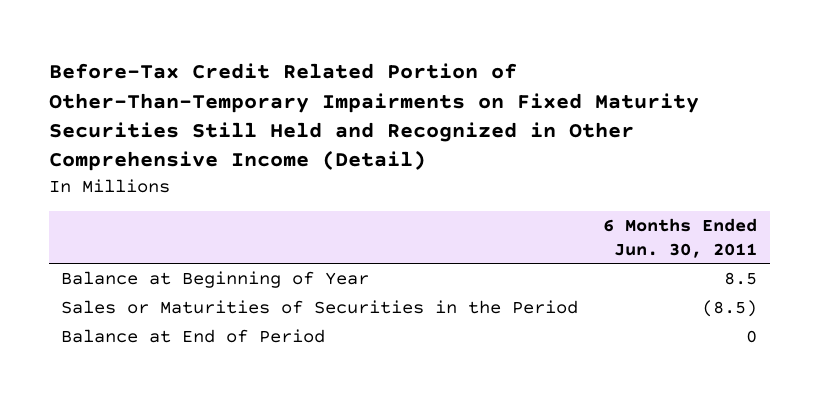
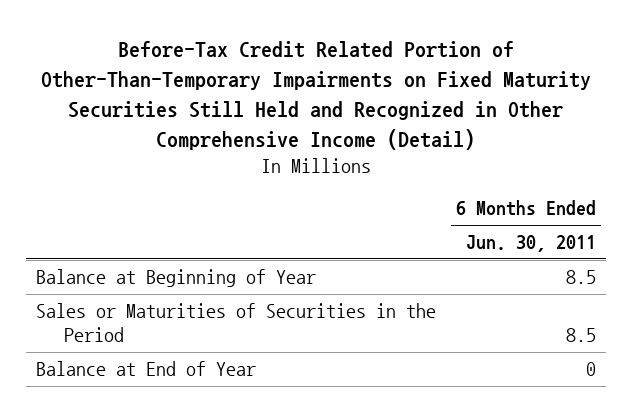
[702,299,758,317] (8.5) -> [566,328,597,343] 8.5
[61,328,326,343] Balance at End of Period -> [36,360,257,376] Balance at End of Year

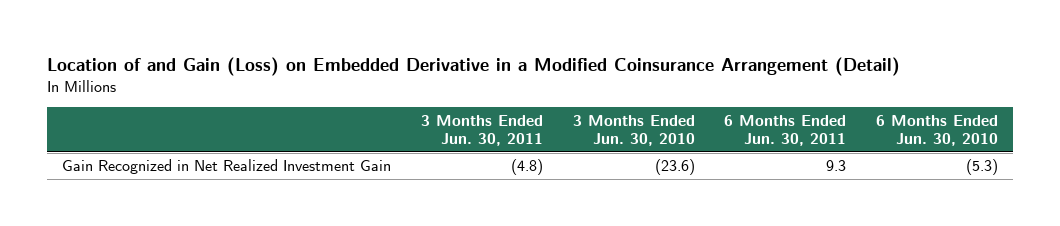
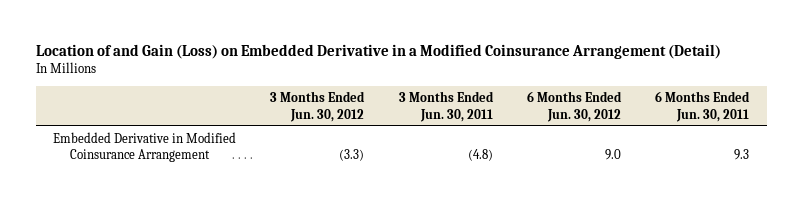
[572,114,695,147] 3 Months Ended Jun. 30, 2010 -> none
[876,114,999,147] 6 Months Ended Jun. 30, 2010 -> none
none -> [270,91,366,122] 3 Months Ended Jun. 30, 2012
none -> [527,91,623,122] 6 Months Ended Jun. 30, 2012
[61,159,391,175] Gain Recognized in Net Realized Investment Gain -> [53,132,237,163] Embedded Derivative in Modified Coinsurance Arrangement

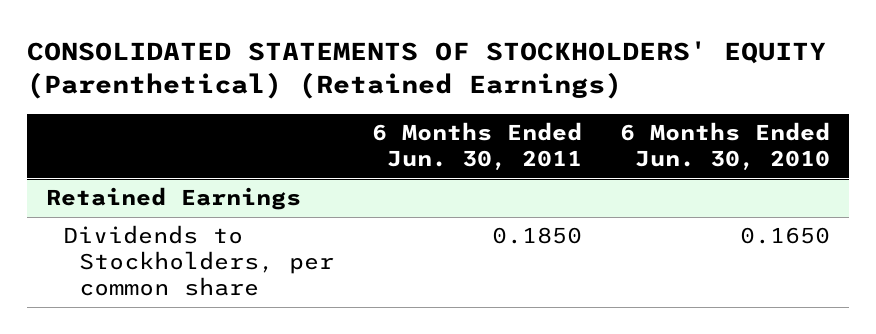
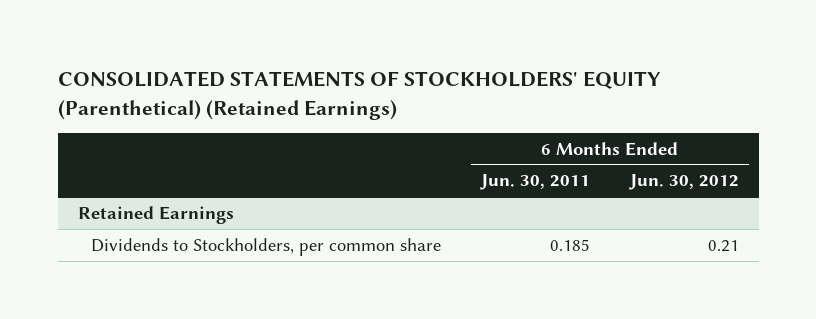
[620,122,831,171] 6 Months Ended Jun. 30, 2010 -> none
none -> [628,174,739,191] Jun. 30, 2012
[492,227,583,245] 0.1850 -> [549,238,590,251] 0.185

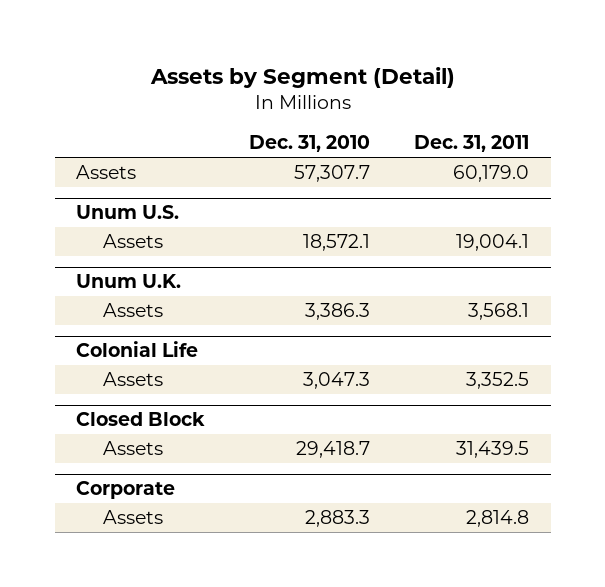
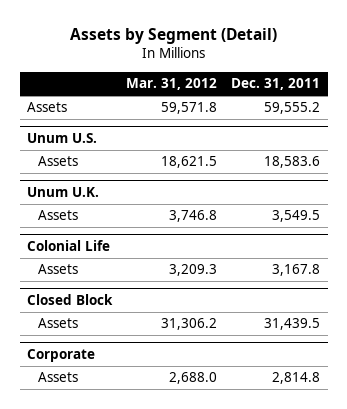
[249,135,371,153] Dec. 31, 2010 -> none
none -> [126,78,218,91] Mar. 31, 2012
[452,165,529,183] 60,179.0 -> [264,102,321,115] 59,555.2
[455,234,529,252] 19,004.1 -> [264,156,321,169] 18,583.6
[467,303,529,321] 3,568.1 -> [272,210,321,223] 3,549.5
[465,372,529,390] 3,352.5 -> [272,264,321,277] 3,167.8

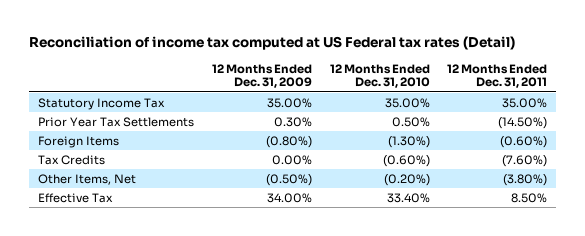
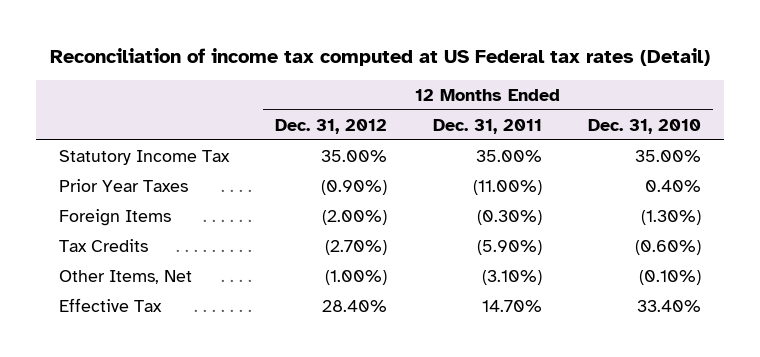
[211,63,312,89] 12 Months Ended Dec. 31, 2009 -> none
none -> [274,118,387,134] Dec. 31, 2012
[38,116,195,127] Prior Year Tax Settlements -> [58,178,188,192] Prior Year Taxes
[391,116,430,127] 0.50% -> [645,179,702,192] 0.40%
[498,116,548,129] (14.50%) -> [472,179,542,195] (11.00%)
[500,135,548,148] (0.60%) -> [476,209,542,225] (0.30%)
[502,154,548,167] (7.60%) -> [476,239,542,255] (5.90%)
[383,173,430,186] (0.20%) -> [639,269,702,285] (0.10%)
[503,173,548,186] (3.80%) -> [481,269,542,285] (3.10%)
[511,192,548,203] 8.50% -> [481,299,542,312] 14.70%

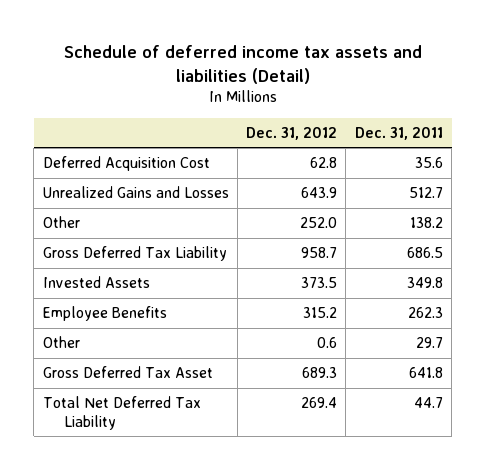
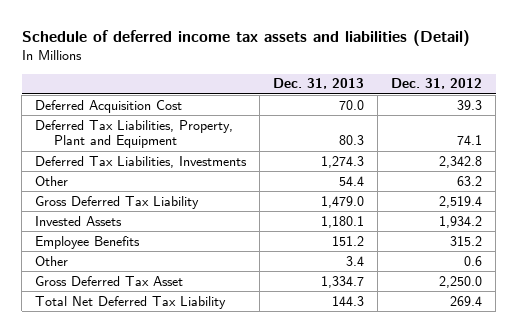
[354,126,443,140] Dec. 31, 2011 -> none
none -> [273,78,365,90] Dec. 31, 2013
[42,186,229,199] Unrealized Gains and Losses -> none
[310,157,338,169] 62.8 -> [457,99,483,110] 39.3
none -> [35,119,234,149] Deferred Tax Liabilities, Property, Plant and Equipment
none -> [35,155,248,168] Deferred Tax Liabilities, Investments
[300,217,338,229] 252.0 -> [457,175,483,186] 63.2
[301,247,338,259] 958.7 -> [439,195,483,208] 2,519.4
[301,277,338,289] 373.5 -> [439,215,483,228] 1,934.2
[302,367,338,379] 689.3 -> [439,275,483,288] 2,250.0

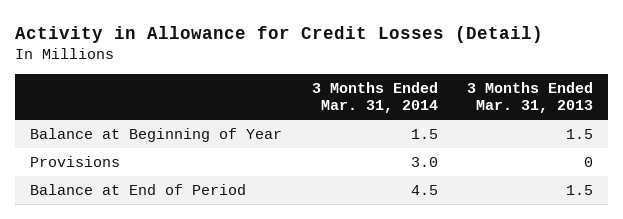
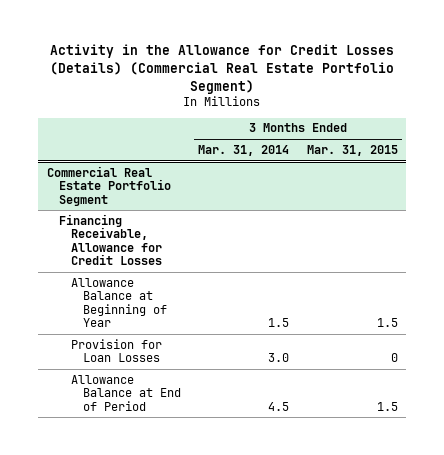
[15,25,544,43] Activity in Allowance for Credit Losses (Detail) -> [50,44,395,94] Activity in the Allowance for Credit Losses (Details) (Commercial Real Estate Portfolio Segment)
[467,81,594,114] 3 Months Ended Mar. 31, 2013 -> none
none -> [306,145,398,157] Mar. 31, 2015
none -> [46,165,171,206] Commercial Real Estate Portfolio Segment
none -> [58,213,162,265] Financing Receivable, Allowance for Credit Losses
[30,127,283,142] Balance at Beginning of Year -> [70,277,167,327] Allowance Balance at Beginning of Year
[30,155,121,167] Provisions -> [70,338,162,363] Provision for Loan Losses
[30,183,247,195] Balance at End of Period -> [70,374,181,411] Allowance Balance at End of Period

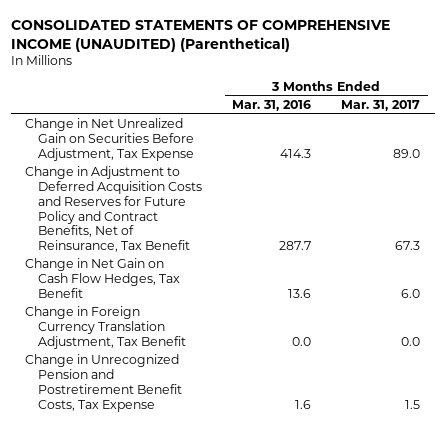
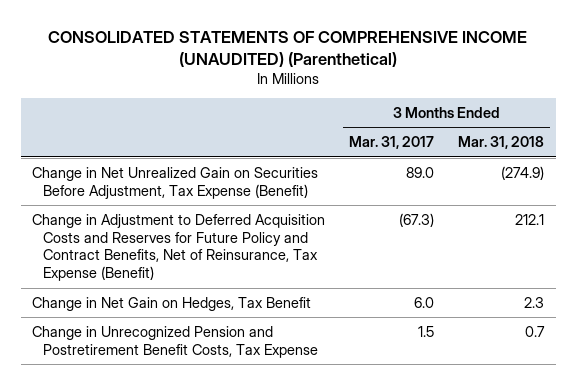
[232,99,312,111] Mar. 31, 2016 -> none
none -> [457,136,544,150] Mar. 31, 2018
[25,306,187,349] Change in Foreign Currency Translation Adjustment, Tax Benefit -> none
[25,118,195,161] Change in Net Unrealized Gain on Securities Before Adjustment, Tax Expense -> [32,166,319,199] Change in Net Unrealized Gain on Securities Before Adjustment, Tax Expense (Benefit)
[25,166,203,253] Change in Adjustment to Deferred Acquisition Costs and Reserves for Future Policy and Contract Benefits, Net of Reinsurance, Tax Benefit -> [32,213,326,282] Change in Adjustment to Deferred Acquisition Costs and Reserves for Future Policy and Contract Benefits, Net of Reinsurance, Tax Expense (Benefit)
[395,241,421,251] 67.3 -> [399,212,435,227] (67.3)
[25,258,181,298] Change in Net Gain on Cash Flow Hedges, Tax Benefit -> [32,296,312,311] Change in Net Gain on Hedges, Tax Benefit

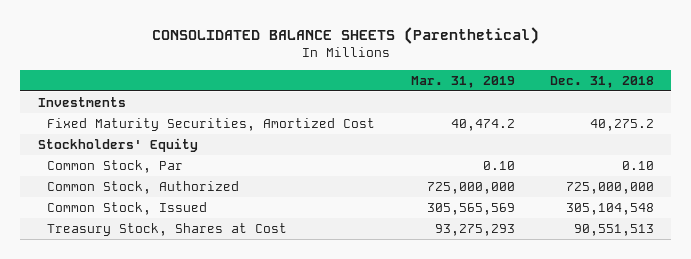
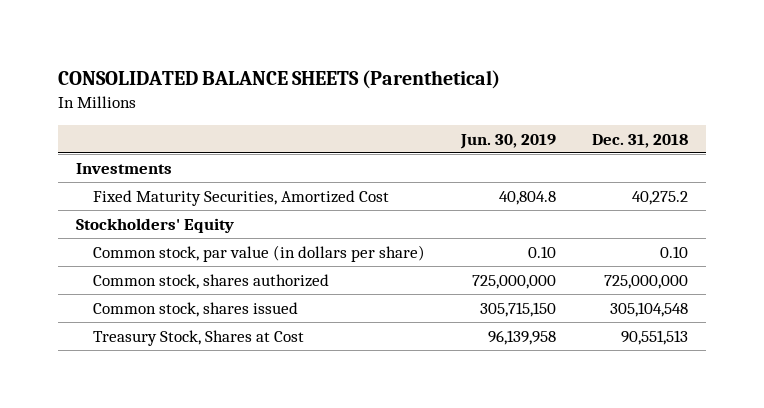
[410,75,515,88] Mar. 31, 2019 -> none
none -> [459,133,556,149] Jun. 30, 2019
[47,159,184,173] Common Stock, Par -> [92,244,425,262] Common stock, par value (in dollars per share)
[47,180,240,194] Common Stock, Authorized -> [92,273,329,289] Common stock, shares authorized
[47,201,208,215] Common Stock, Issued -> [92,301,298,317] Common stock, shares issued

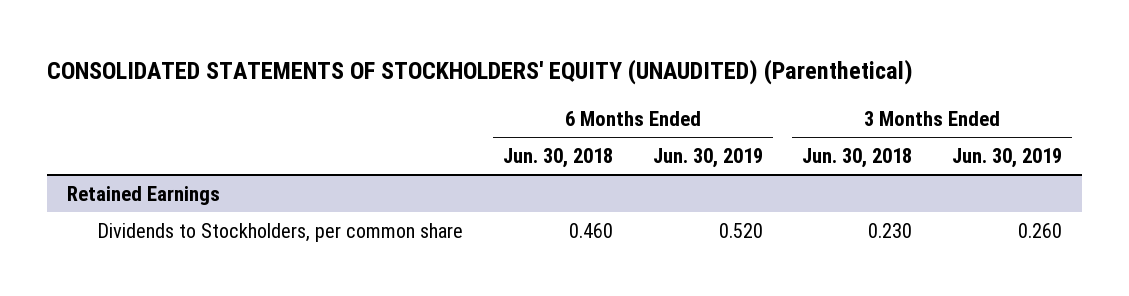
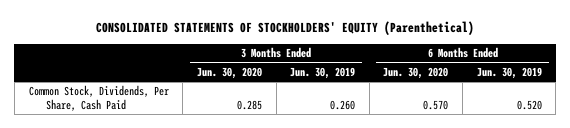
[46,59,913,86] CONSOLIDATED STATEMENTS OF STOCKHOLDERS' EQUITY (UNAUDITED) (Parenthetical) -> [96,21,475,36] CONSOLIDATED STATEMENTS OF STOCKHOLDERS' EQUITY (Parenthetical)
[502,147,613,168] Jun. 30, 2018 -> none
[802,147,913,168] Jun. 30, 2018 -> none
none -> [196,66,262,79] Jun. 30, 2020
none -> [383,66,449,79] Jun. 30, 2020
[66,185,220,205] Retained Earnings -> none
[96,222,463,242] Dividends to Stockholders, per common share -> [28,85,169,111] Common Stock, Dividends, Per Share, Cash Paid

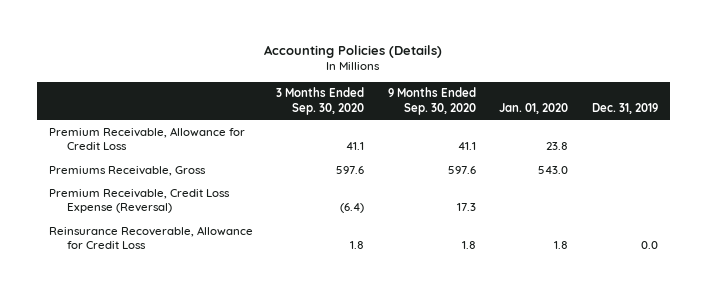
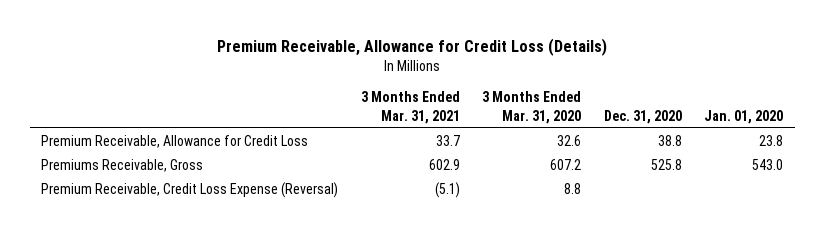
[264,44,443,58] Accounting Policies (Details) -> [217,38,608,57] Premium Receivable, Allowance for Credit Loss (Details)
[276,87,365,115] 3 Months Ended Sep. 30, 2020 -> none
[387,87,476,115] 9 Months Ended Sep. 30, 2020 -> none
[591,102,658,114] Dec. 31, 2019 -> none
none -> [360,91,460,124] 3 Months Ended Mar. 31, 2021
none -> [482,91,582,124] 3 Months Ended Mar. 31, 2020
none -> [603,109,682,124] Dec. 31, 2020
[48,225,253,250] Reinsurance Recoverable, Allowance for Credit Loss -> none

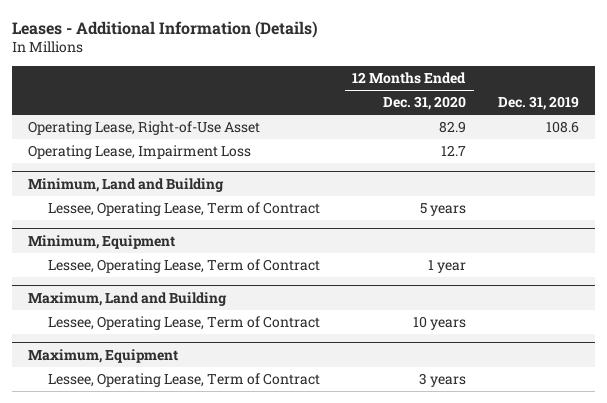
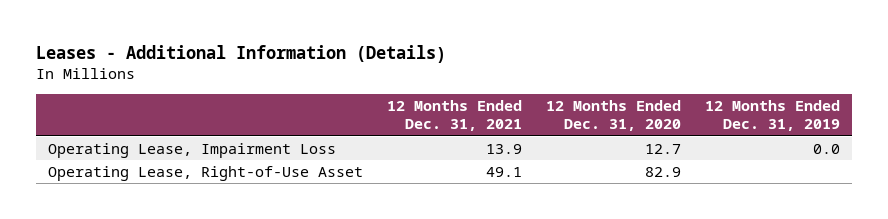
[498,96,580,111] Dec. 31, 2019 -> none
none -> [387,99,523,132] 12 Months Ended Dec. 31, 2021
none -> [705,99,841,132] 12 Months Ended Dec. 31, 2019
[28,177,225,192] Minimum, Land and Building -> none
[48,201,321,216] Lessee, Operating Lease, Term of Contract -> none
[28,234,176,249] Minimum, Equipment -> none
[48,258,321,273] Lessee, Operating Lease, Term of Contract -> none
[28,291,228,306] Maximum, Land and Building -> none
[48,315,321,330] Lessee, Operating Lease, Term of Contract -> none
[28,348,179,363] Maximum, Equipment -> none
[48,372,321,387] Lessee, Operating Lease, Term of Contract -> none
[28,120,261,135] Operating Lease, Right-of-Use Asset -> [47,165,363,181] Operating Lease, Right-of-Use Asset

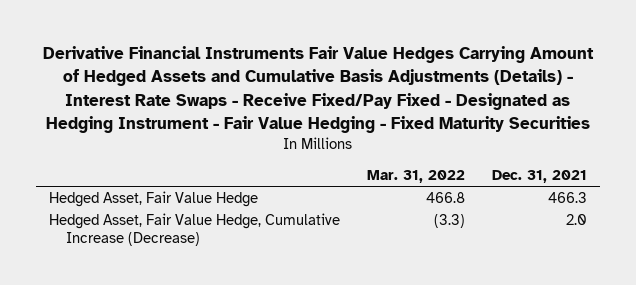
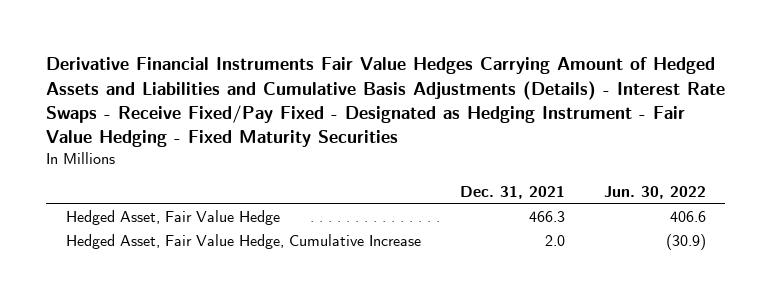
[42,46,594,133] Derivative Financial Instruments Fair Value Hedges Carrying Amount of Hedged Assets and Cumulative Basis Adjustments (Details) - Interest Rate Swaps - Receive Fixed/Pay Fixed - Designated as Hedging Instrument - Fair Value Hedging - Fixed Maturity Securities -> [46,57,726,148] Derivative Financial Instruments Fair Value Hedges Carrying Amount of Hedged Assets and Liabilities and Cumulative Basis Adjustments (Details) - Interest Rate Swaps - Receive Fixed/Pay Fixed - Designated as Hedging Instrument - Fair Value Hedging - Fixed Maturity Securities
[366,170,465,184] Mar. 31, 2022 -> none
none -> [603,186,706,200] Jun. 30, 2022
[49,213,341,246] Hedged Asset, Fair Value Hedge, Cumulative Increase (Decrease) -> [65,234,421,250] Hedged Asset, Fair Value Hedge, Cumulative Increase

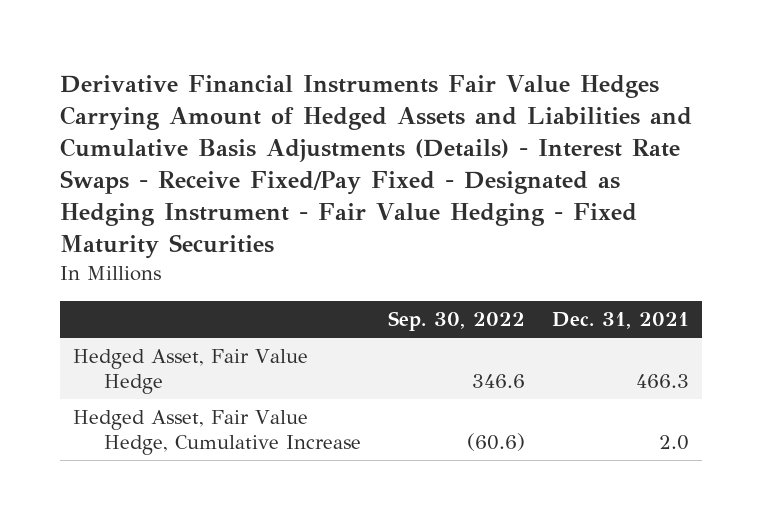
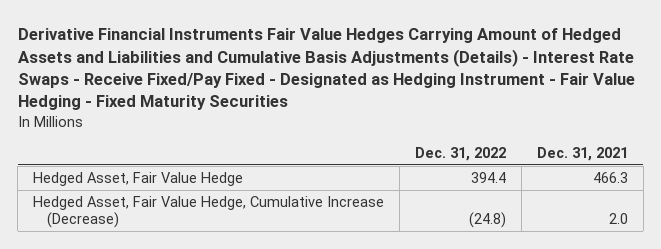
[387,311,525,332] Sep. 30, 2022 -> none
none -> [414,147,506,162] Dec. 31, 2022
[73,410,361,455] Hedged Asset, Fair Value Hedge, Cumulative Increase -> [33,196,385,229] Hedged Asset, Fair Value Hedge, Cumulative Increase (Decrease)

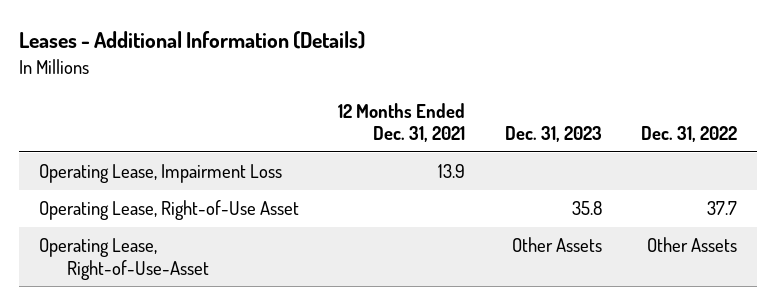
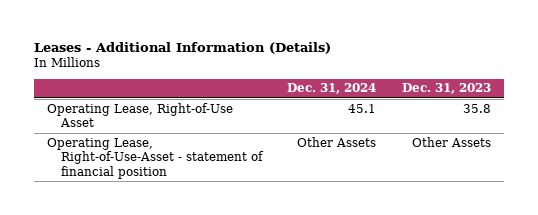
[338,102,466,143] 12 Months Ended Dec. 31, 2021 -> none
[641,126,738,143] Dec. 31, 2022 -> none
none -> [287,83,377,95] Dec. 31, 2024
[39,164,283,184] Operating Lease, Impairment Loss -> none
[39,238,210,280] Operating Lease, Right-of-Use-Asset -> [47,137,264,179] Operating Lease, Right-of-Use-Asset - statement of financial position

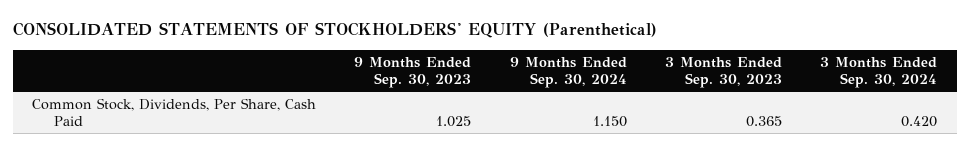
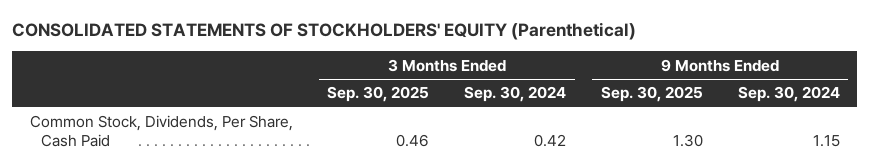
[354,56,472,89] 9 Months Ended Sep. 30, 2023 -> none
[665,56,783,89] 3 Months Ended Sep. 30, 2023 -> none
none -> [327,86,430,103] Sep. 30, 2025
none -> [600,86,703,103] Sep. 30, 2025
[592,116,627,128] 1.150 -> [812,135,840,148] 1.15
[901,116,938,128] 0.420 -> [534,134,567,148] 0.42

